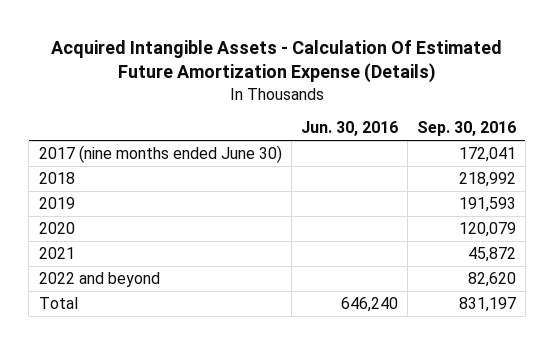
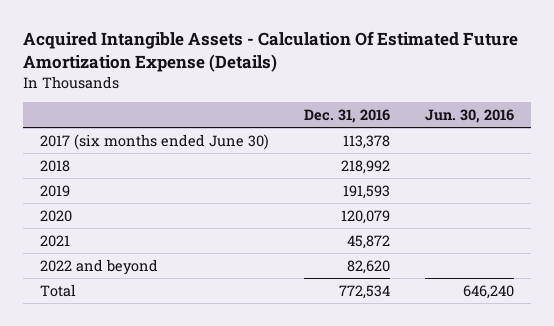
[416,121,516,137] Sep. 30, 2016 -> none
none -> [303,109,390,124] Dec. 31, 2016
[38,145,282,164] 2017 (nine months ended June 30) -> [40,133,270,150] 2017 (six months ended June 30)

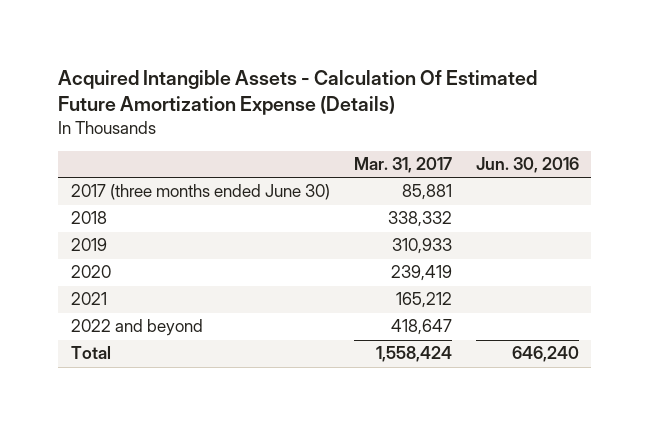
[303,109,390,124] Dec. 31, 2016 -> none
none -> [353,157,452,174] Mar. 31, 2017
[40,133,270,150] 2017 (six months ended June 30) -> [70,184,330,201] 2017 (three months ended June 30)

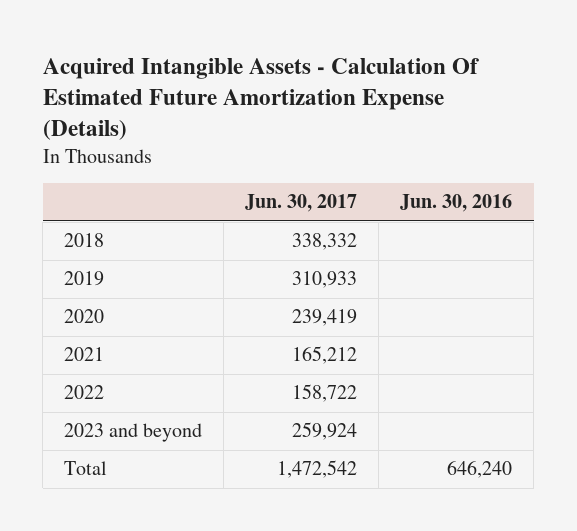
[353,157,452,174] Mar. 31, 2017 -> none
none -> [245,194,358,213] Jun. 30, 2017
[70,184,330,201] 2017 (three months ended June 30) -> none
none -> [64,385,105,400] 2022
[70,319,203,337] 2022 and beyond -> [64,423,203,443] 2023 and beyond

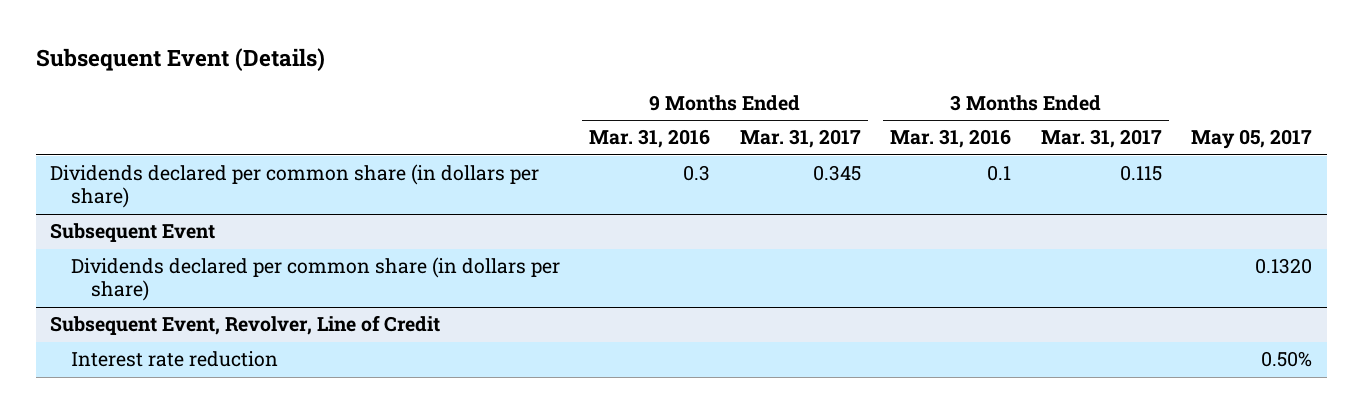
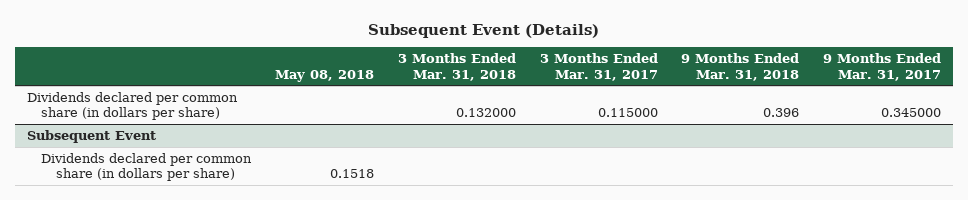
[589,129,711,149] Mar. 31, 2016 -> none
[890,129,1012,149] Mar. 31, 2016 -> none
[1191,129,1313,150] May 05, 2017 -> none
none -> [274,69,374,82] May 08, 2018
none -> [397,53,516,81] 3 Months Ended Mar. 31, 2018
none -> [681,53,800,81] 9 Months Ended Mar. 31, 2018
[812,165,861,182] 0.345 -> [881,108,942,118] 0.345000
[1119,165,1162,182] 0.115 -> [597,108,658,118] 0.115000
[50,315,441,336] Subsequent Event, Revolver, Line of Credit -> none
[70,351,278,368] Interest rate reduction -> none

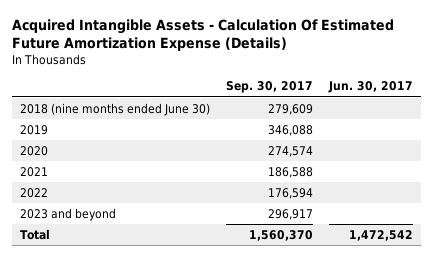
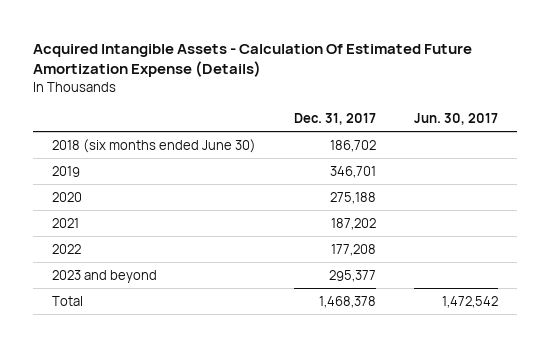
[226,81,314,94] Sep. 30, 2017 -> none
none -> [294,112,377,125] Dec. 31, 2017
[19,102,210,116] 2018 (nine months ended June 30) -> [52,138,257,153] 2018 (six months ended June 30)

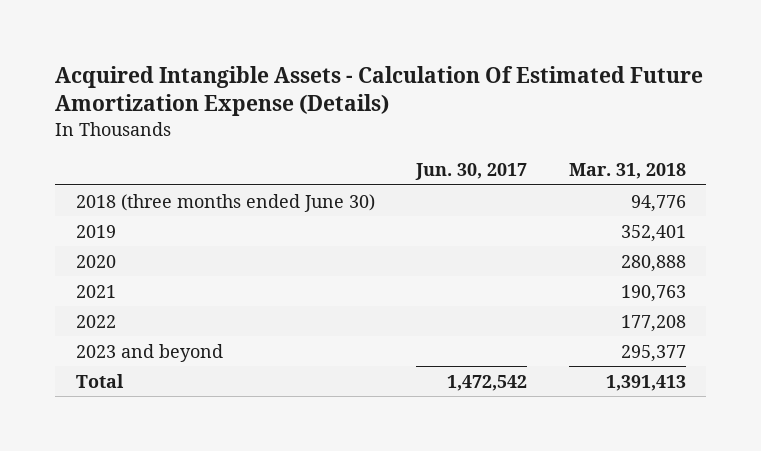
[294,112,377,125] Dec. 31, 2017 -> none
none -> [568,162,686,179] Mar. 31, 2018
[52,138,257,153] 2018 (six months ended June 30) -> [75,193,375,212] 2018 (three months ended June 30)

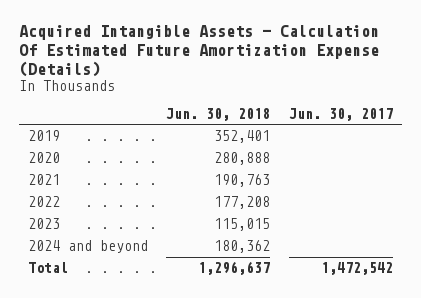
[568,162,686,179] Mar. 31, 2018 -> none
none -> [166,108,271,122] Jun. 30, 2018
[75,193,375,212] 2018 (three months ended June 30) -> none
none -> [28,218,61,230] 2023
[75,343,223,362] 2023 and beyond -> [28,240,149,254] 2024 and beyond

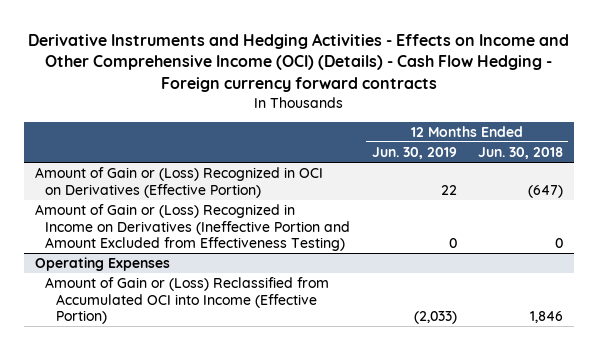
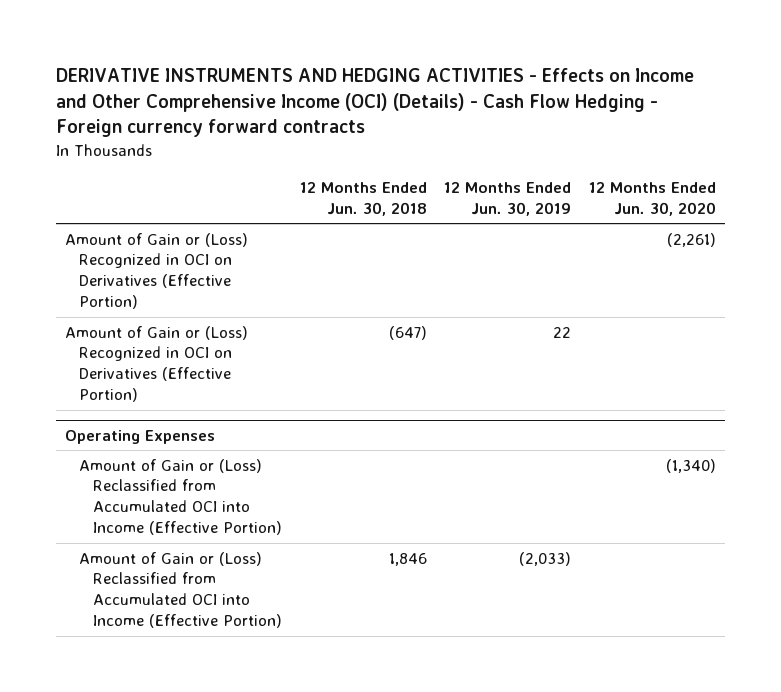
[27,32,569,92] Derivative Instruments and Hedging Activities - Effects on Income and Other Comprehensive Income (OCI) (Details) - Cash Flow Hedging - Foreign currency forward contracts -> [55,67,694,138] DERIVATIVE INSTRUMENTS AND HEDGING ACTIVITIES - Effects on Income and Other Comprehensive Income (OCI) (Details) - Cash Flow Hedging - Foreign currency forward contracts
none -> [588,182,716,217] 12 Months Ended Jun. 30, 2020
none -> [64,232,248,310] Amount of Gain or (Loss) Recognized in OCI on Derivatives (Effective Portion)
[34,204,351,251] Amount of Gain or (Loss) Recognized in Income on Derivatives (Ineffective Portion and Amount Excluded from Effectiveness Testing) -> none
none -> [78,458,283,536] Amount of Gain or (Loss) Reclassified from Accumulated OCI into Income (Effective Portion)

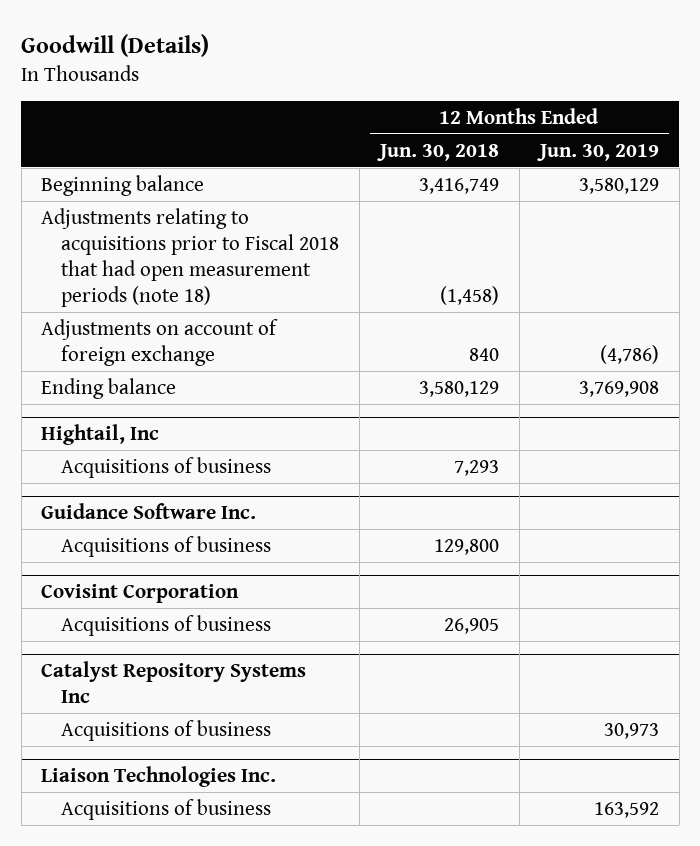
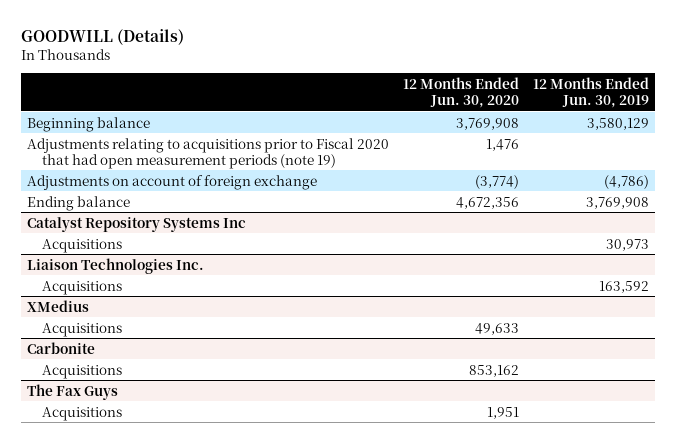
[21,33,210,57] Goodwill (Details) -> [20,28,184,45] GOODWILL (Details)
[376,143,499,161] Jun. 30, 2018 -> none
none -> [402,77,519,109] 12 Months Ended Jun. 30, 2020
[41,207,340,307] Adjustments relating to acquisitions prior to Fiscal 2018 that had open measurement periods (note 18) -> [27,137,390,169] Adjustments relating to acquisitions prior to Fiscal 2020 that had open measurement periods (note 19)
[41,423,160,445] Hightail, Inc -> none
[61,456,272,478] Acquisitions of business -> none
[41,502,257,519] Guidance Software Inc. -> none
[61,535,272,557] Acquisitions of business -> none
[41,583,240,603] Covisint Corporation -> none
[61,614,272,636] Acquisitions of business -> none
[61,719,272,741] Acquisitions of business -> [42,238,123,253] Acquisitions
[61,798,272,820] Acquisitions of business -> [42,280,123,295] Acquisitions
none -> [27,299,90,312] XMedius
none -> [42,322,123,337] Acquisitions
none -> [27,341,96,354] Carbonite
none -> [42,364,123,379] Acquisitions
none -> [27,383,119,400] The Fax Guys
none -> [42,406,123,421] Acquisitions

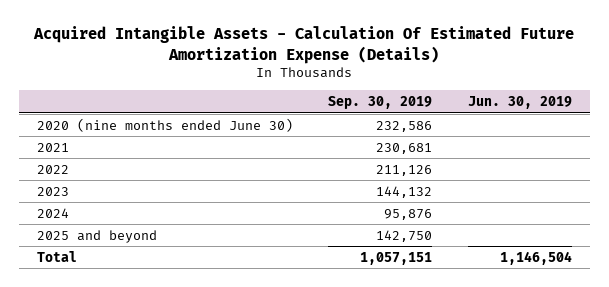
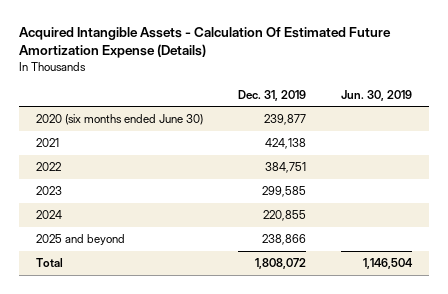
[328,96,433,110] Sep. 30, 2019 -> none
none -> [237,89,306,101] Dec. 31, 2019
[36,117,293,132] 2020 (nine months ended June 30) -> [36,114,204,126] 2020 (six months ended June 30)

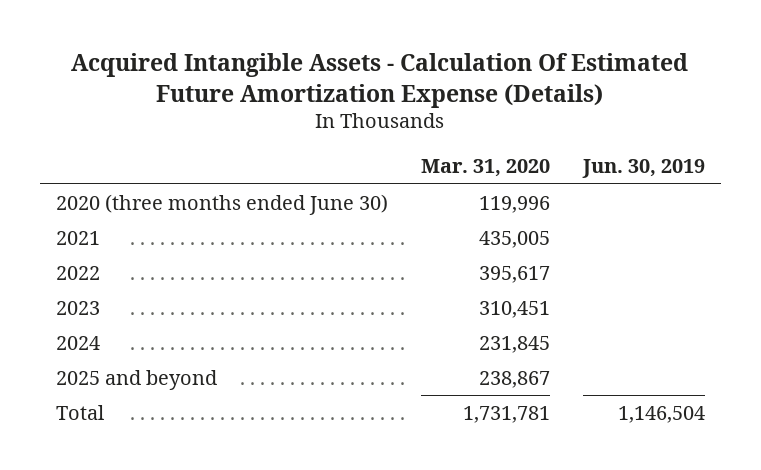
[237,89,306,101] Dec. 31, 2019 -> none
none -> [420,159,550,178] Mar. 31, 2020
[36,114,204,126] 2020 (six months ended June 30) -> [56,193,389,215] 2020 (three months ended June 30)

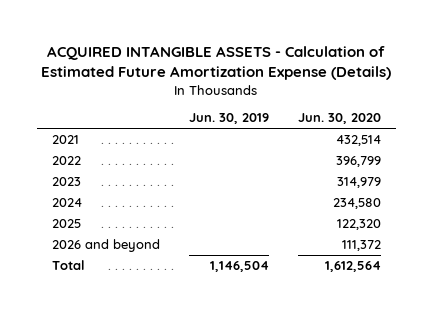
[71,52,689,108] Acquired Intangible Assets - Calculation Of Estimated Future Amortization Expense (Details) -> [41,46,392,81] ACQUIRED INTANGIBLE ASSETS - Calculation of Estimated Future Amortization Expense (Details)
[420,159,550,178] Mar. 31, 2020 -> none
none -> [297,113,381,125] Jun. 30, 2020
[56,193,389,215] 2020 (three months ended June 30) -> none
none -> [51,218,81,228] 2025
[56,369,218,390] 2025 and beyond -> [51,238,160,252] 2026 and beyond

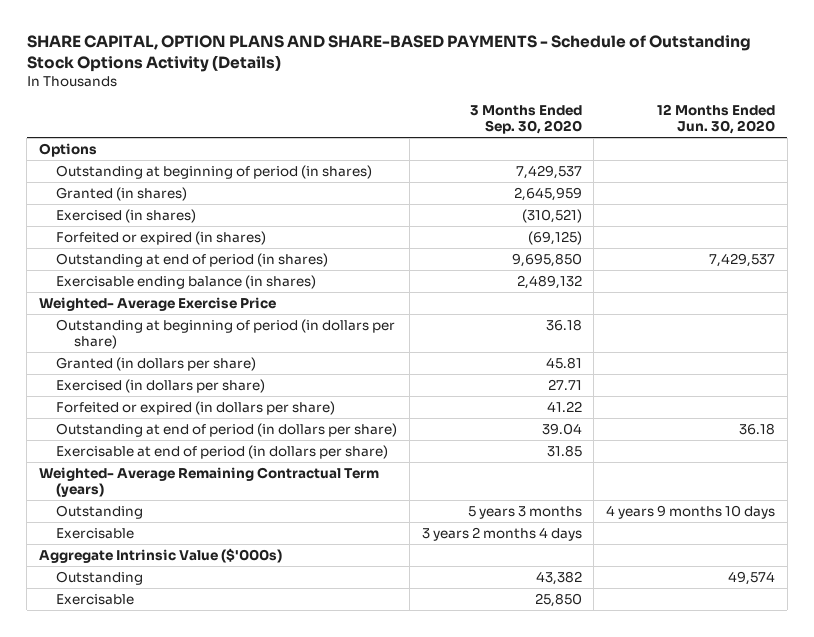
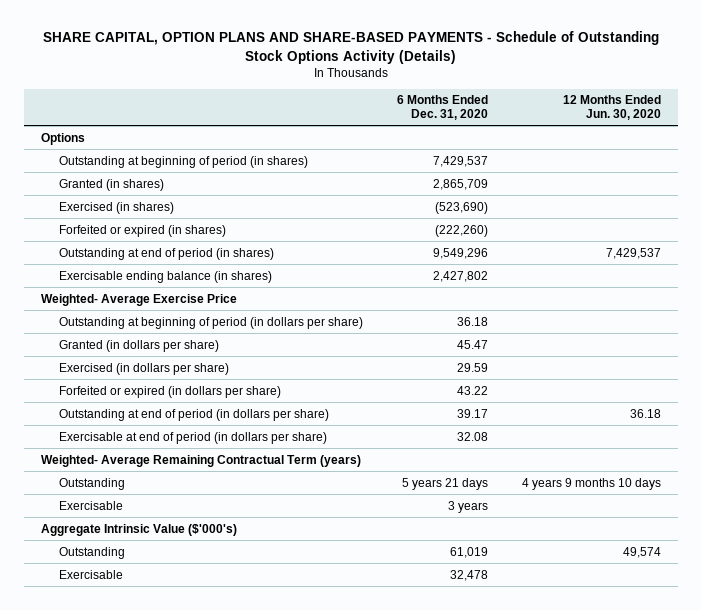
[469,105,582,135] 3 Months Ended Sep. 30, 2020 -> none
none -> [397,95,489,120] 6 Months Ended Dec. 31, 2020
[38,547,282,563] Aggregate Intrinsic Value ($'000s) -> [40,523,237,536] Aggregate Intrinsic Value ($'000's)

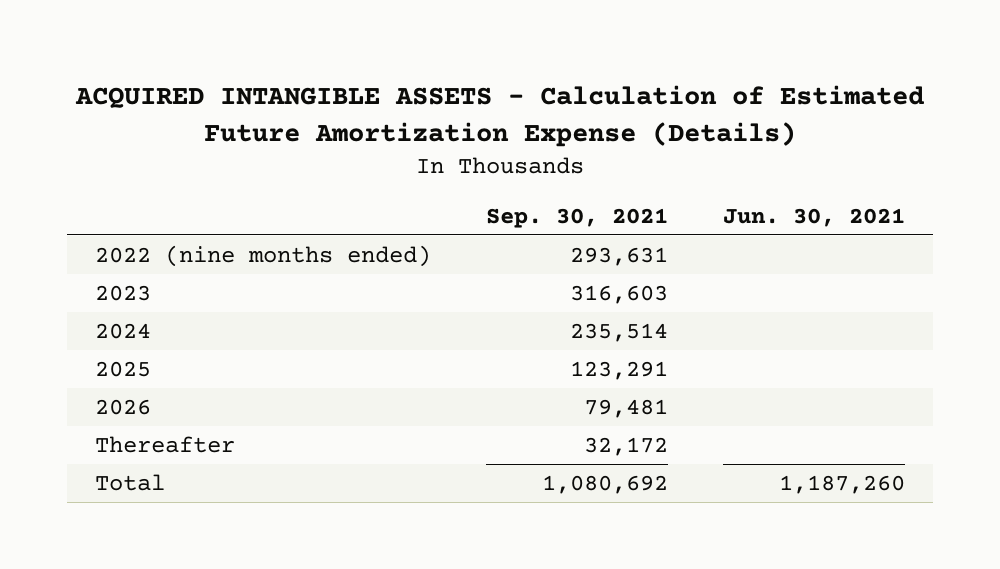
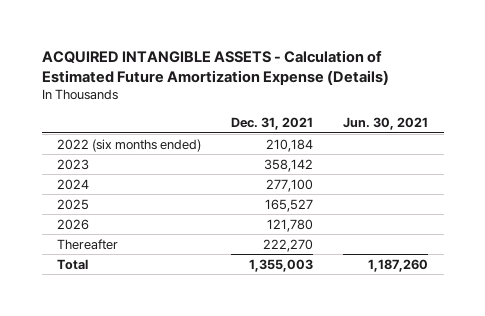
[485,208,668,229] Sep. 30, 2021 -> none
none -> [231,117,314,131] Dec. 31, 2021
[94,244,431,267] 2022 (nine months ended) -> [56,138,201,152] 2022 (six months ended)

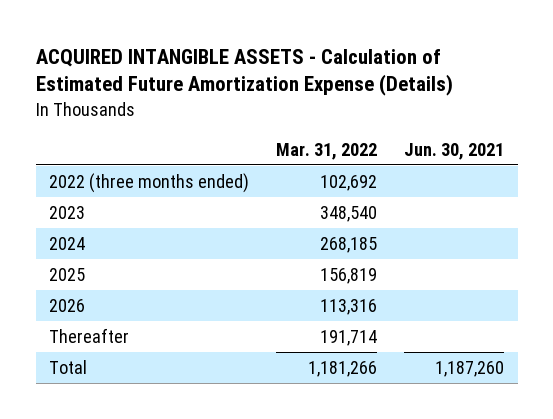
[231,117,314,131] Dec. 31, 2021 -> none
none -> [276,142,378,160] Mar. 31, 2022
[56,138,201,152] 2022 (six months ended) -> [49,172,250,193] 2022 (three months ended)

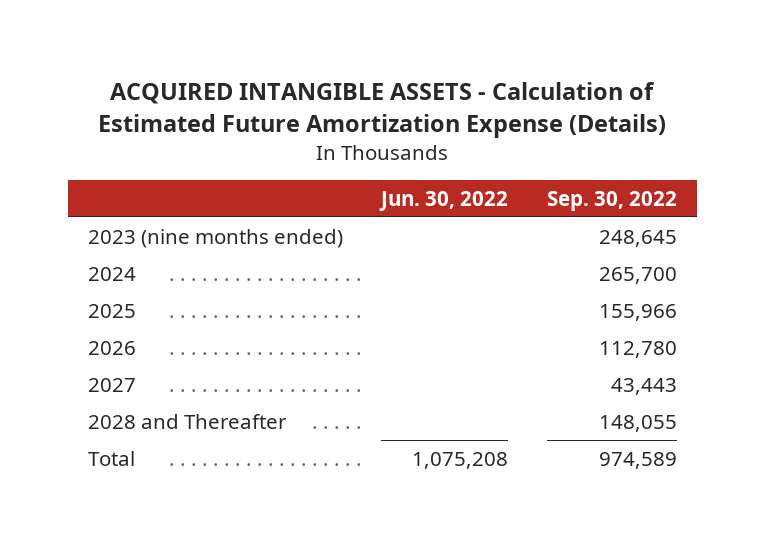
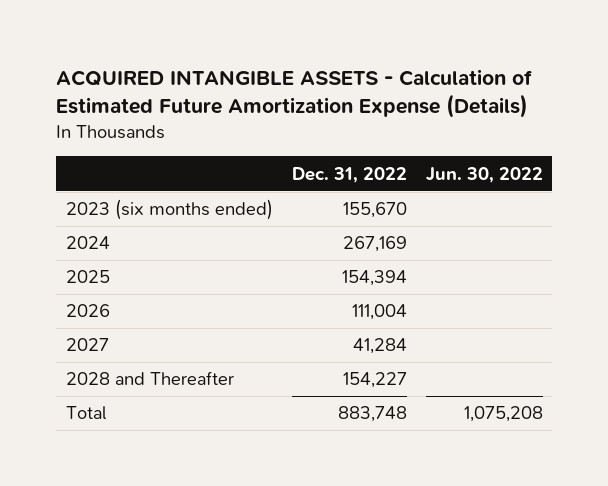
[547,190,678,211] Sep. 30, 2022 -> none
none -> [291,166,407,183] Dec. 31, 2022
[87,228,343,248] 2023 (nine months ended) -> [65,199,273,221] 2023 (six months ended)

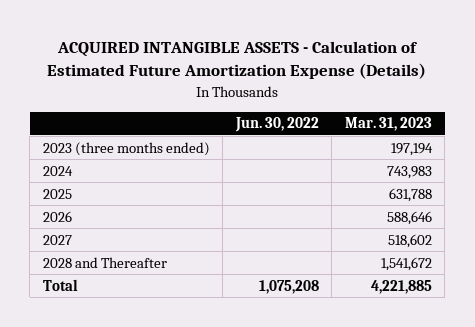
[291,166,407,183] Dec. 31, 2022 -> none
none -> [344,117,432,132] Mar. 31, 2023
[65,199,273,221] 2023 (six months ended) -> [42,141,210,156] 2023 (three months ended)

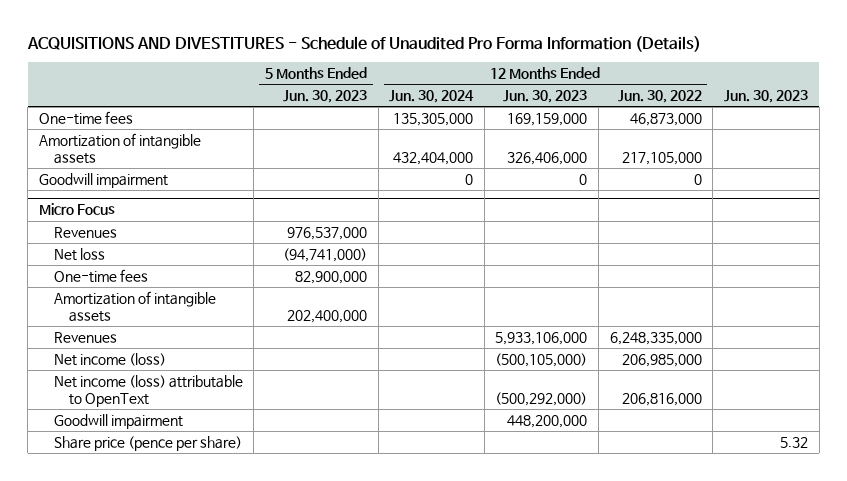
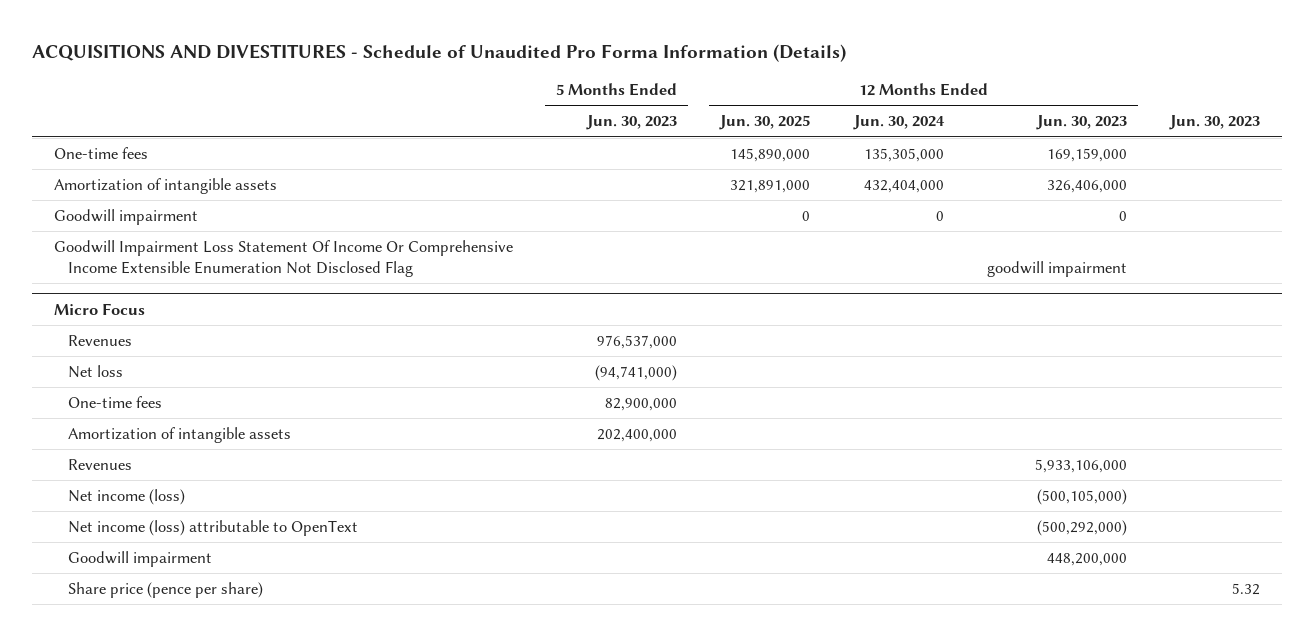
[617,89,702,103] Jun. 30, 2022 -> none
none -> [719,115,811,131] Jun. 30, 2025
none -> [53,240,513,278] Goodwill Impairment Loss Statement Of Income Or Comprehensive Income Extensible Enumeration Not Disclosed Flag

